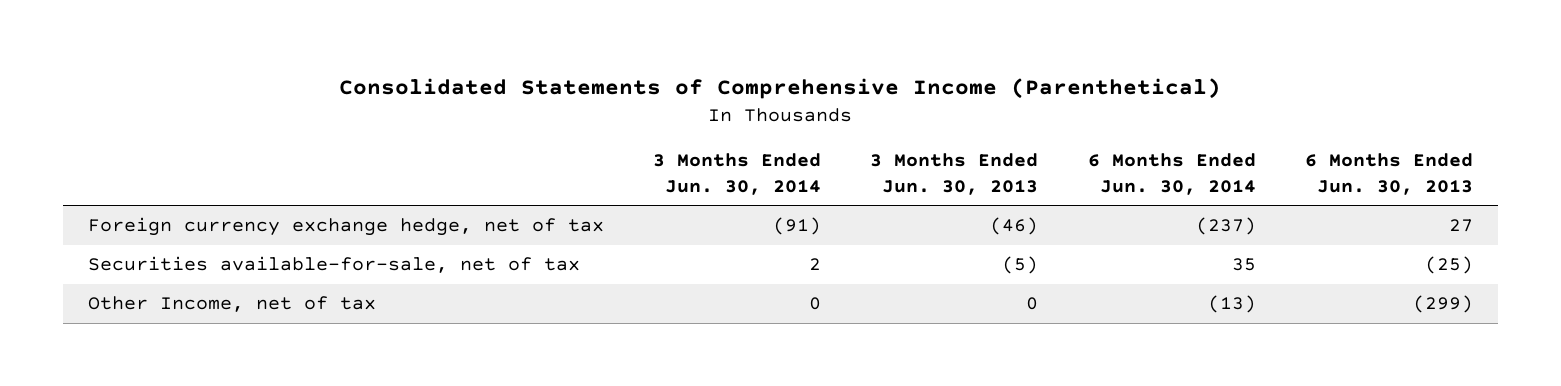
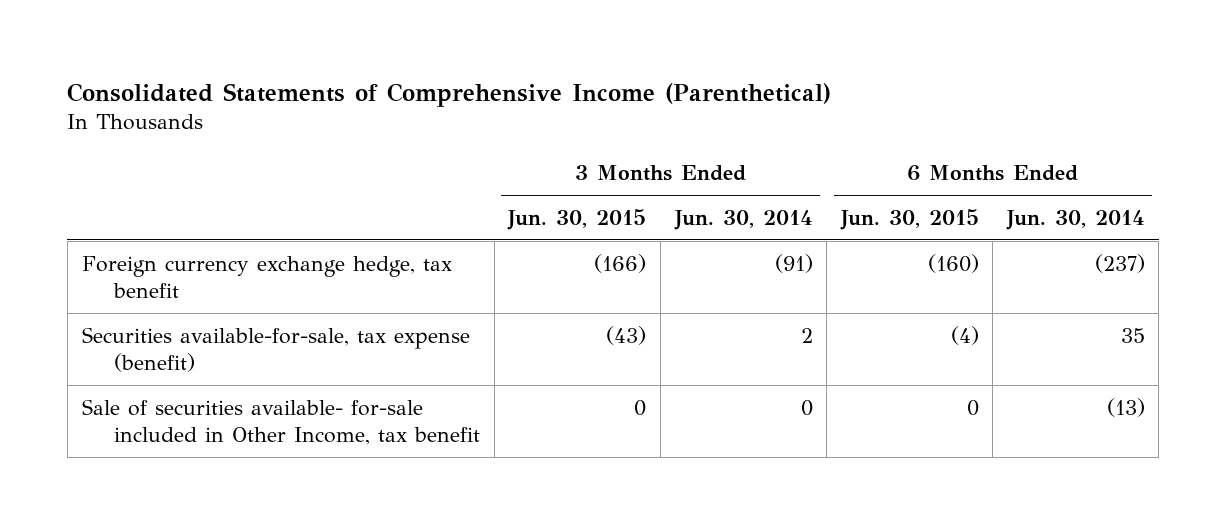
[870,153,1039,195] 3 Months Ended Jun. 30, 2013 -> none
[1305,153,1474,195] 6 Months Ended Jun. 30, 2013 -> none
none -> [507,208,647,230] Jun. 30, 2015
none -> [839,208,979,230] Jun. 30, 2015
[87,217,604,237] Foreign currency exchange hedge, net of tax -> [81,255,452,299] Foreign currency exchange hedge, tax benefit
[87,256,580,274] Securities available-for-sale, net of tax -> [81,326,470,373] Securities available-for-sale, tax expense (benefit)
[87,296,376,313] Other Income, net of tax -> [81,398,481,446] Sale of securities available- for-sale included in Other Income, tax benefit

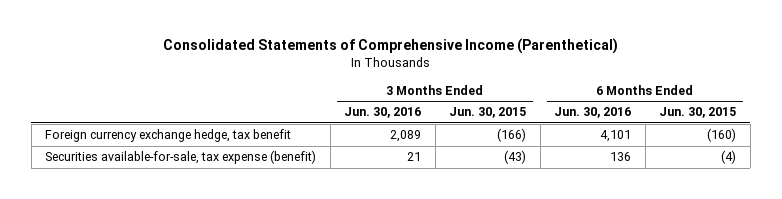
[673,209,813,230] Jun. 30, 2014 -> none
[1005,209,1145,230] Jun. 30, 2014 -> none
none -> [344,107,422,119] Jun. 30, 2016
none -> [554,107,632,119] Jun. 30, 2016
[81,398,481,446] Sale of securities available- for-sale included in Other Income, tax benefit -> none

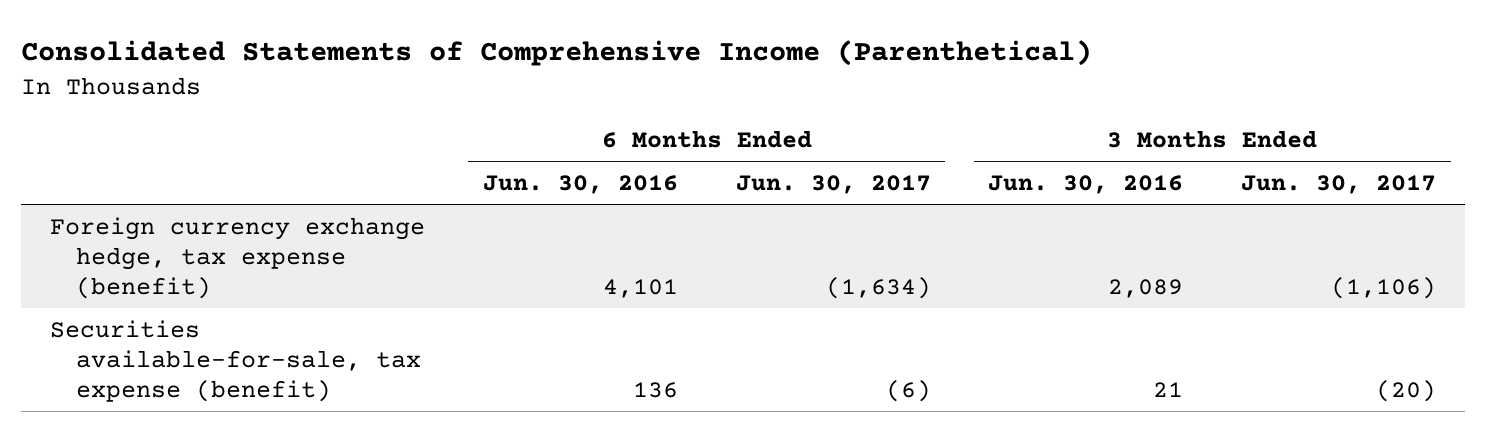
[449,107,527,119] Jun. 30, 2015 -> none
[659,107,737,119] Jun. 30, 2015 -> none
none -> [735,175,931,195] Jun. 30, 2017
none -> [1241,175,1437,195] Jun. 30, 2017
[45,129,292,143] Foreign currency exchange hedge, tax benefit -> [49,216,425,299] Foreign currency exchange hedge, tax expense (benefit)

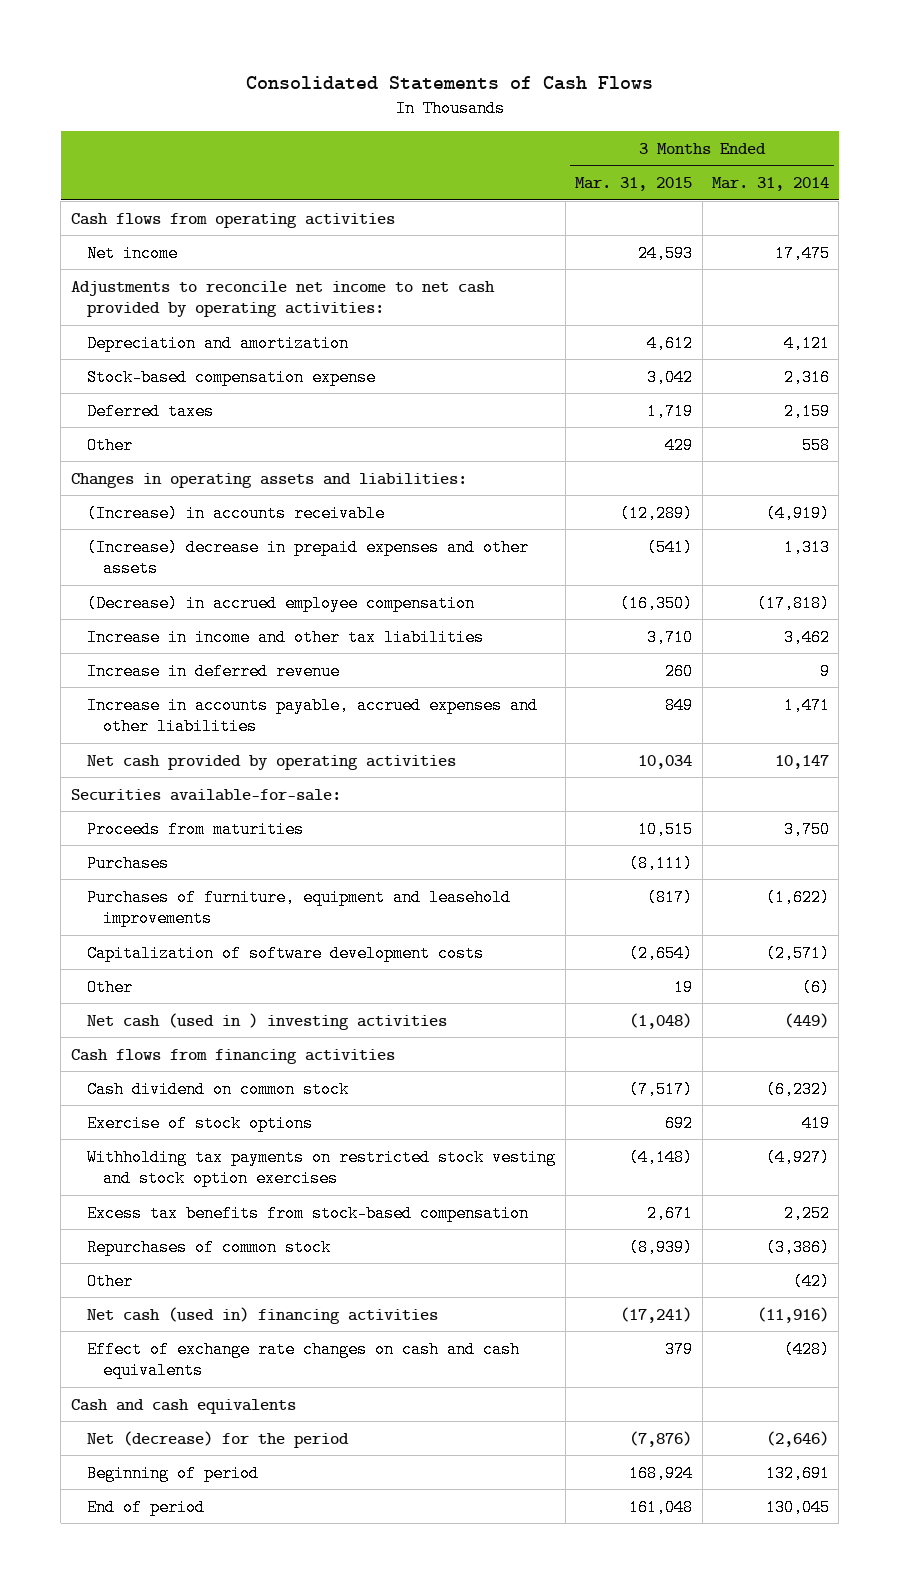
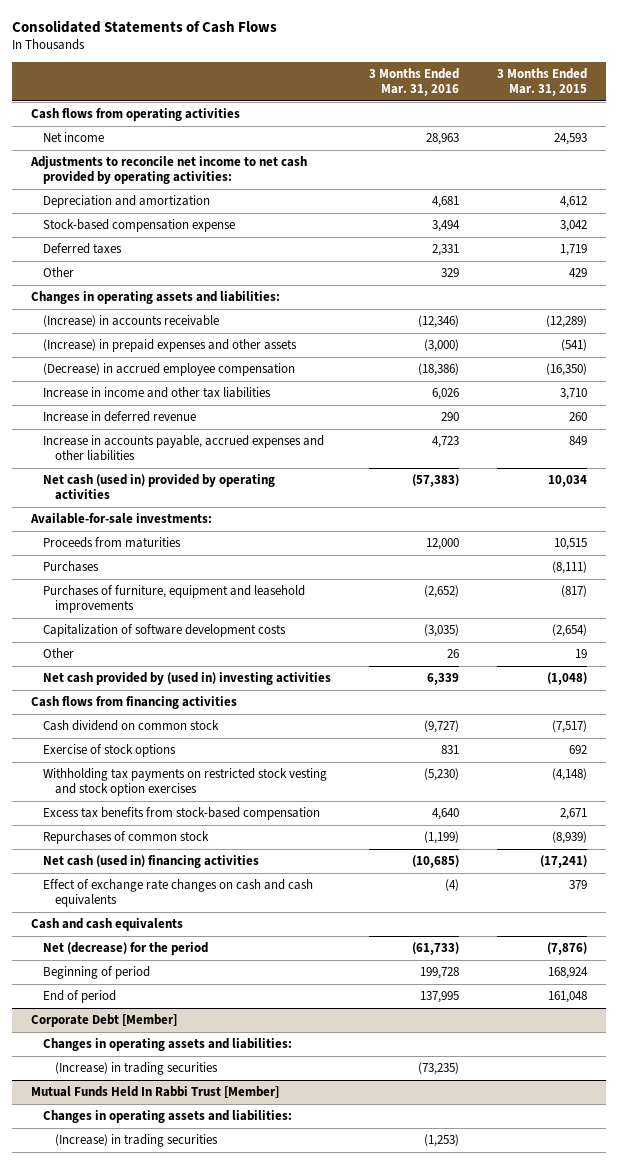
[712,177,830,192] Mar. 31, 2014 -> none
none -> [368,67,459,96] 3 Months Ended Mar. 31, 2016
[87,538,530,578] (Increase) decrease in prepaid expenses and other assets -> [42,339,297,353] (Increase) in prepaid expenses and other assets
[87,754,457,770] Net cash provided by operating activities -> [42,474,275,501] Net cash (used in) provided by operating activities
[70,788,341,801] Securities available-for-sale: -> [29,513,212,525] Available-for-sale investments:
[87,1012,448,1030] Net cash (used in ) investing activities -> [42,672,331,686] Net cash provided by (used in) investing activities
[87,1272,134,1290] Other -> none
none -> [30,1014,177,1028] Corporate Debt [Member]
none -> [42,1038,292,1052] Changes in operating assets and liabilities:
none -> [54,1062,218,1076] (Increase) in trading securities
none -> [30,1086,279,1099] Mutual Funds Held In Rabbi Trust [Member]
none -> [42,1110,292,1124] Changes in operating assets and liabilities:
none -> [54,1134,218,1148] (Increase) in trading securities

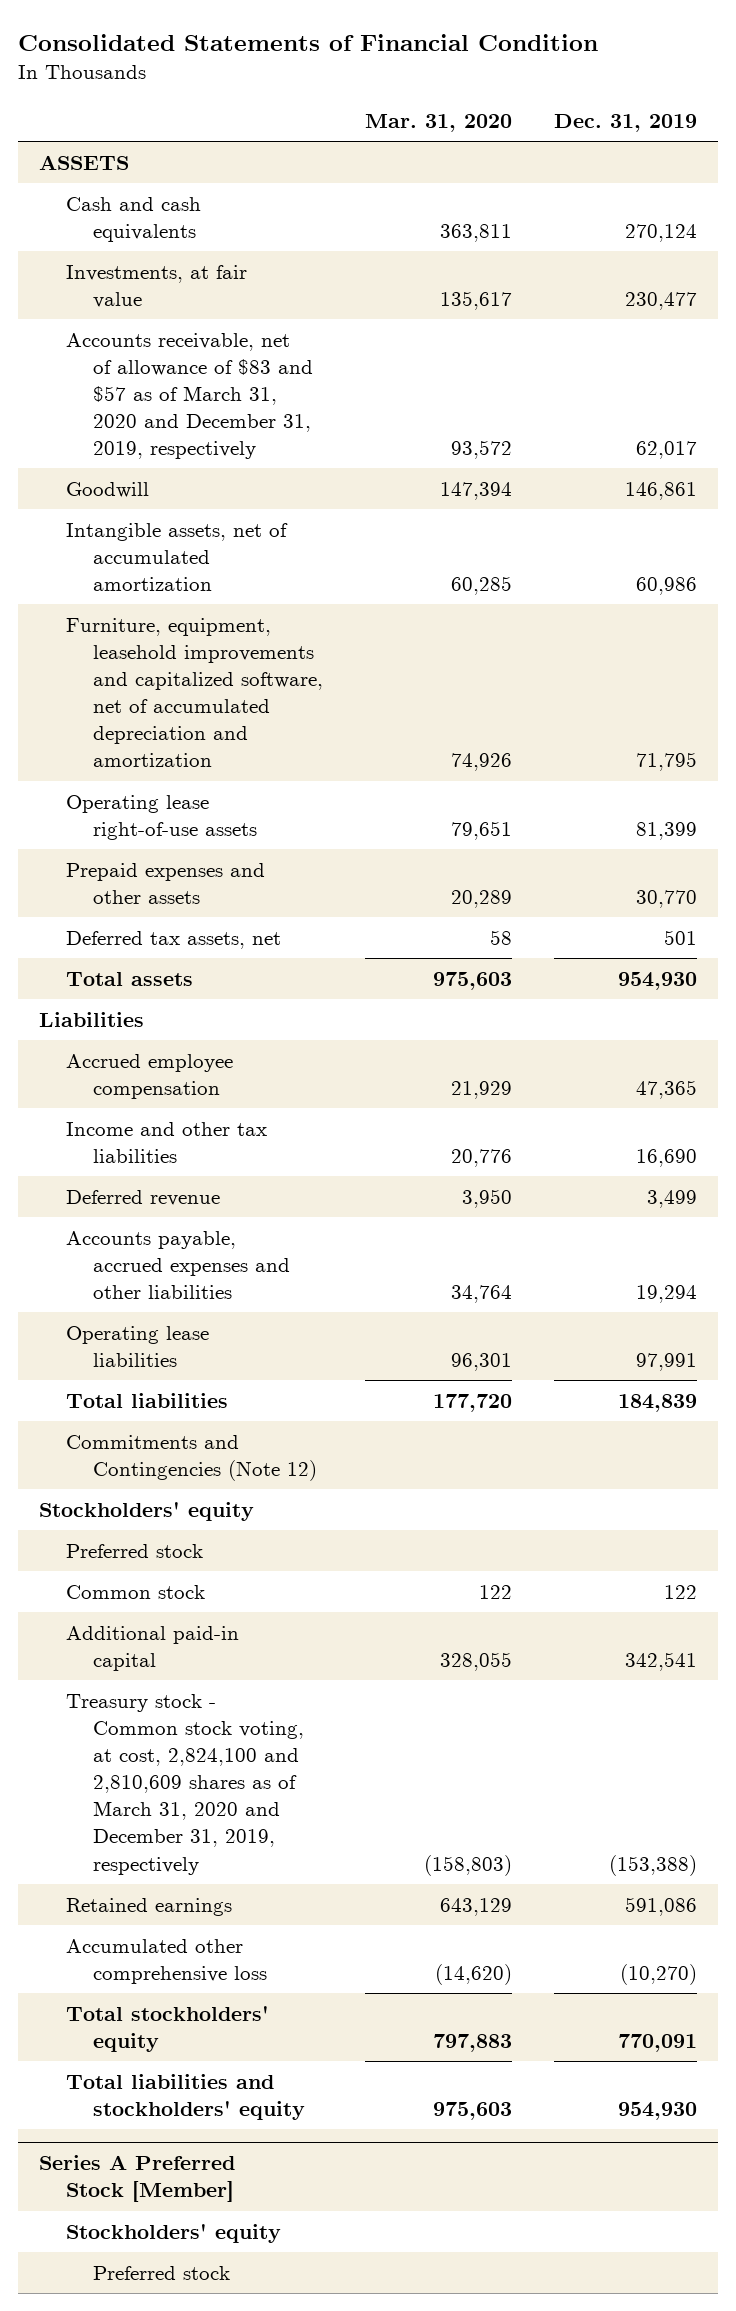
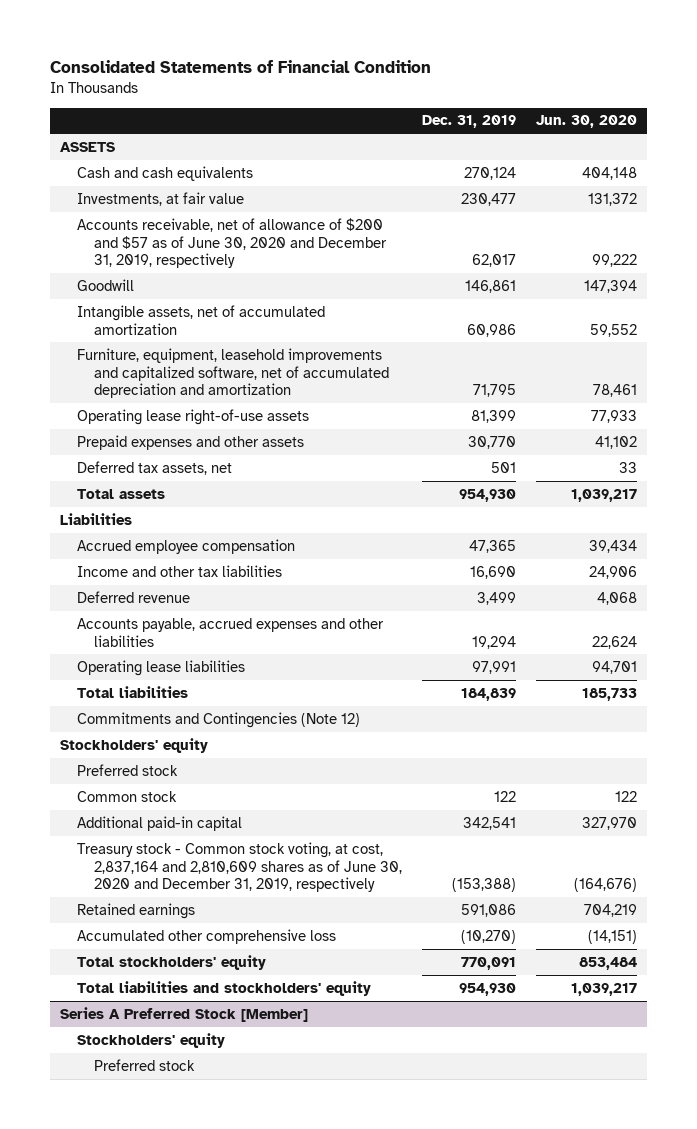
[365,114,513,133] Mar. 31, 2020 -> none
none -> [535,115,637,129] Jun. 30, 2020
[66,332,313,460] Accounts receivable, net of allowance of $83 and $57 as of March 31, 2020 and December 31, 2019, respectively -> [77,217,388,269] Accounts receivable, net of allowance of $200 and $57 as of June 30, 2020 and December 31, 2019, respectively
[66,1693,304,1875] Treasury stock - Common stock voting, at cost, 2,824,100 and 2,810,609 shares as of March 31, 2020 and December 31, 2019, respectively -> [77,841,403,893] Treasury stock - Common stock voting, at cost, 2,837,164 and 2,810,609 shares as of June 30, 2020 and December 31, 2019, respectively

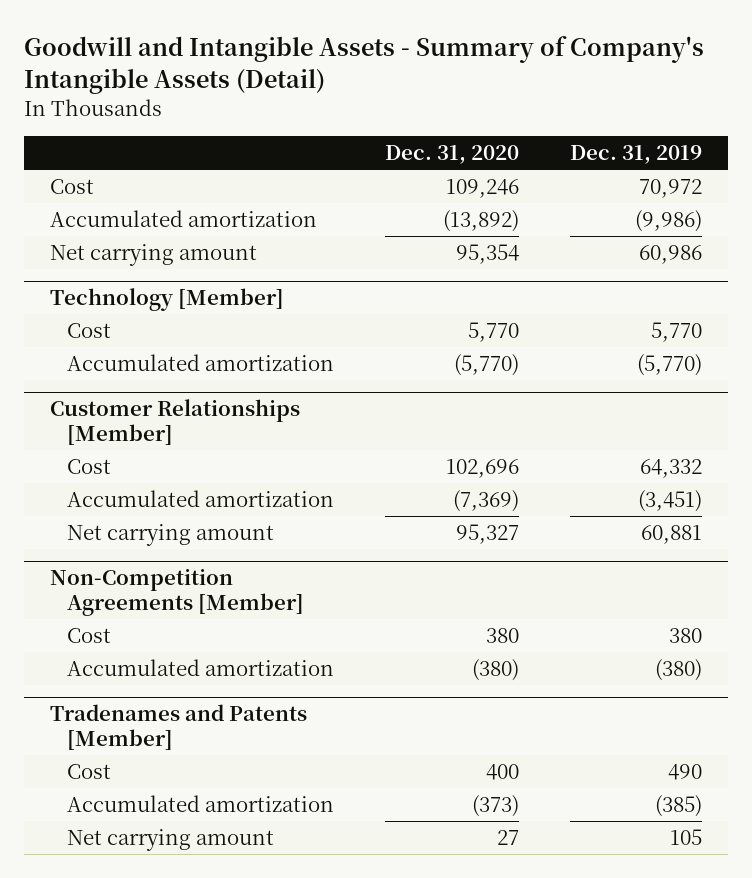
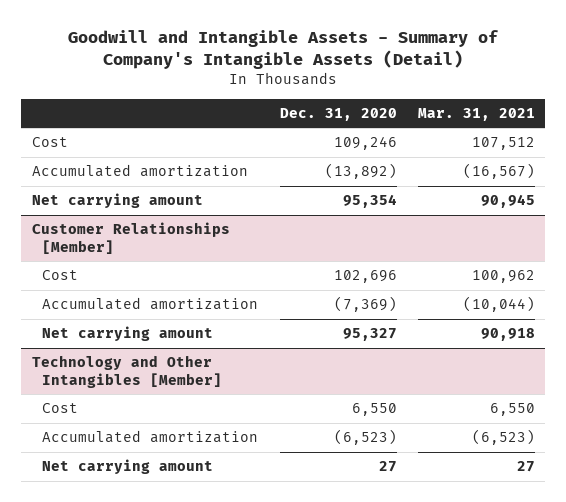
[570,145,703,165] Dec. 31, 2019 -> none
none -> [417,107,535,121] Mar. 31, 2021
[49,288,284,312] Technology [Member] -> none
[66,322,111,338] Cost -> none
[66,353,334,371] Accumulated amortization -> none
[49,569,304,616] Non-Competition Agreements [Member] -> none
[49,704,307,750] Tradenames and Patents [Member] -> none
[66,763,111,779] Cost -> none
[66,794,334,812] Accumulated amortization -> none
none -> [31,355,223,388] Technology and Other Intangibles [Member]
[486,627,520,643] 380 -> [351,403,397,417] 6,550
[472,658,520,681] (380) -> [333,429,397,446] (6,523)

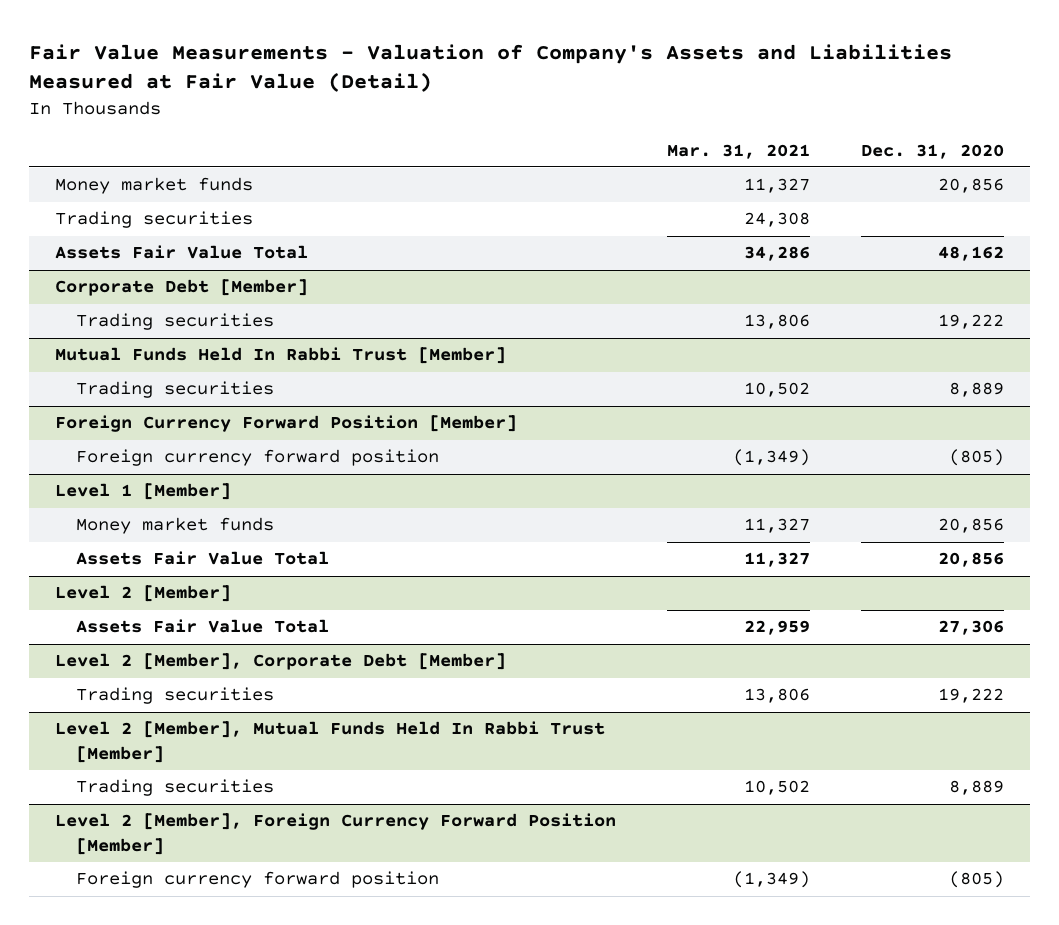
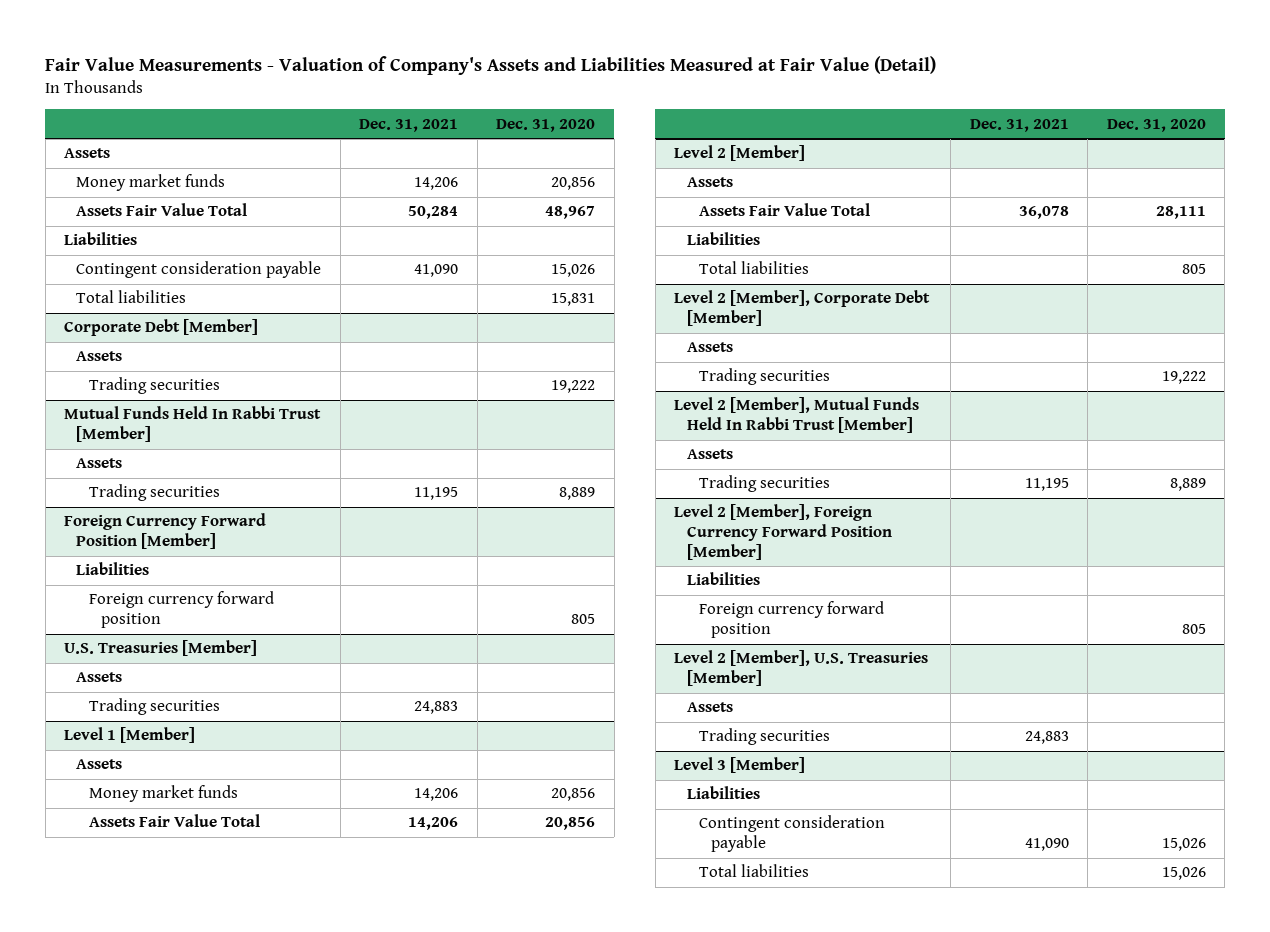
[666,143,810,159] Mar. 31, 2021 -> none
none -> [359,118,459,132] Dec. 31, 2021
none -> [64,148,111,159] Assets
[54,211,253,229] Trading securities -> none
[938,246,1005,262] 48,162 -> [545,206,596,220] 48,967
none -> [64,232,138,246] Liabilities
none -> [76,261,322,279] Contingent consideration payable
none -> [76,290,187,304] Total liabilities
none -> [76,351,123,362] Assets
none -> [76,458,123,469] Assets
none -> [76,562,150,576] Liabilities
[949,449,1005,467] (805) -> [571,614,596,625] 805
none -> [64,640,258,657] U.S. Treasuries [Member]
none -> [76,672,123,683] Assets
none -> [88,698,220,716] Trading securities
none -> [76,759,123,770] Assets
none -> [686,177,733,188] Assets
[938,620,1005,636] 27,306 -> [1155,206,1206,220] 28,111
none -> [686,232,760,246] Liabilities
none -> [698,261,809,275] Total liabilities
none -> [686,342,733,353] Assets
none -> [686,449,733,460] Assets
none -> [686,572,760,586] Liabilities
[949,871,1005,889] (805) -> [1181,624,1206,635] 805
none -> [674,650,929,687] Level 2 [Member], U.S. Treasuries [Member]
none -> [686,702,733,713] Assets
none -> [698,728,830,746] Trading securities
none -> [674,757,806,774] Level 3 [Member]
none -> [686,786,760,800] Liabilities
none -> [698,815,885,853] Contingent consideration payable
none -> [698,864,809,878] Total liabilities

